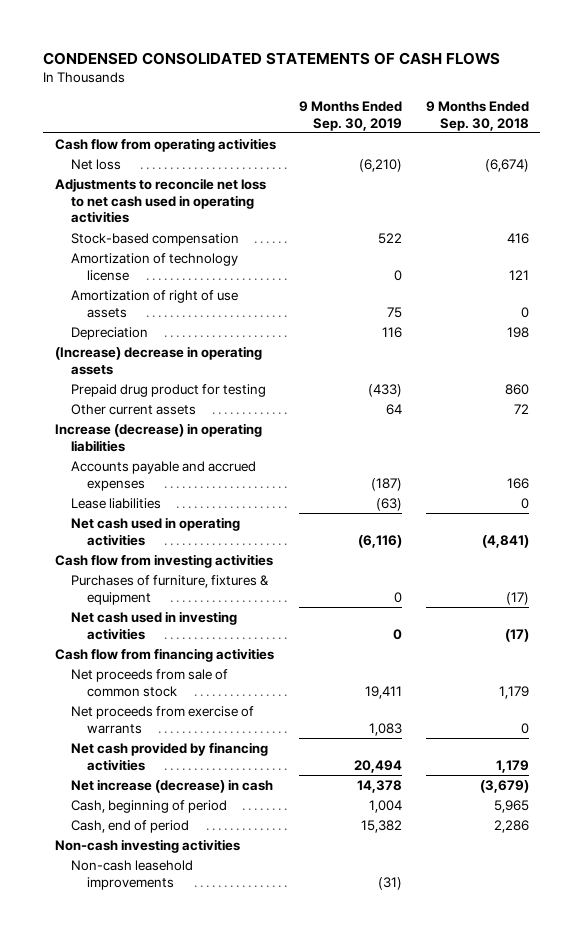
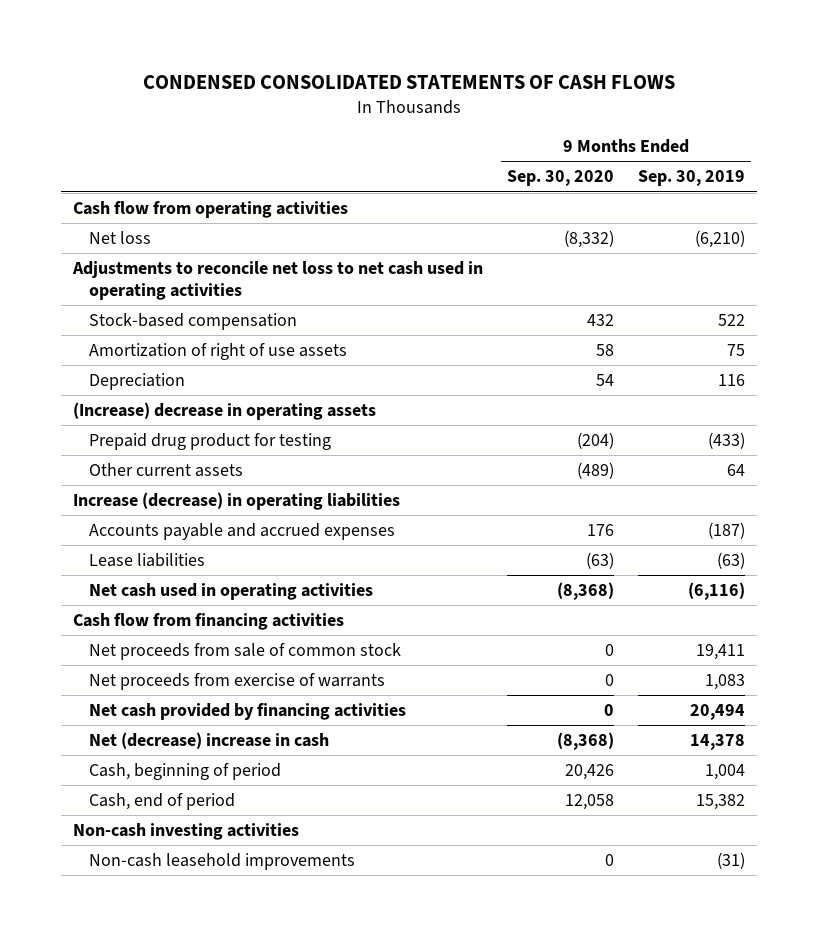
[425,100,529,131] 9 Months Ended Sep. 30, 2018 -> none
none -> [507,170,615,187] Sep. 30, 2020
[70,253,238,281] Amortization of technology license -> none
[54,554,273,569] Cash flow from investing activities -> none
[70,575,269,605] Purchases of furniture, fixtures & equipment -> none
[70,611,237,640] Net cash used in investing activities -> none
[70,779,273,794] Net increase (decrease) in cash -> [89,732,330,750] Net (decrease) increase in cash

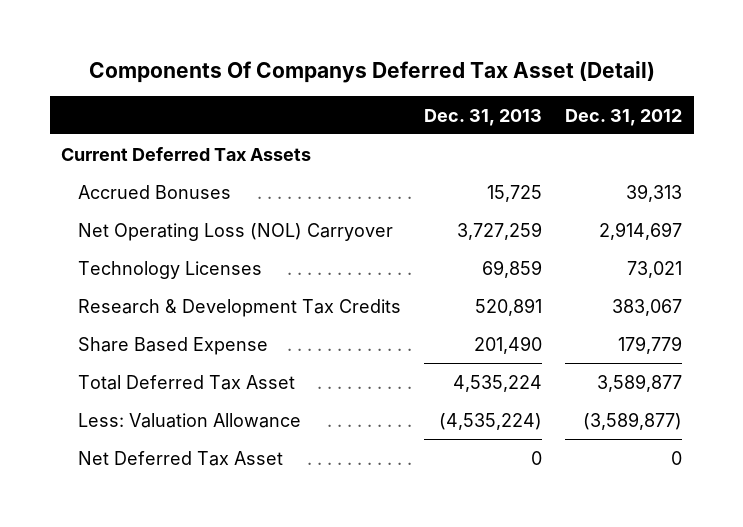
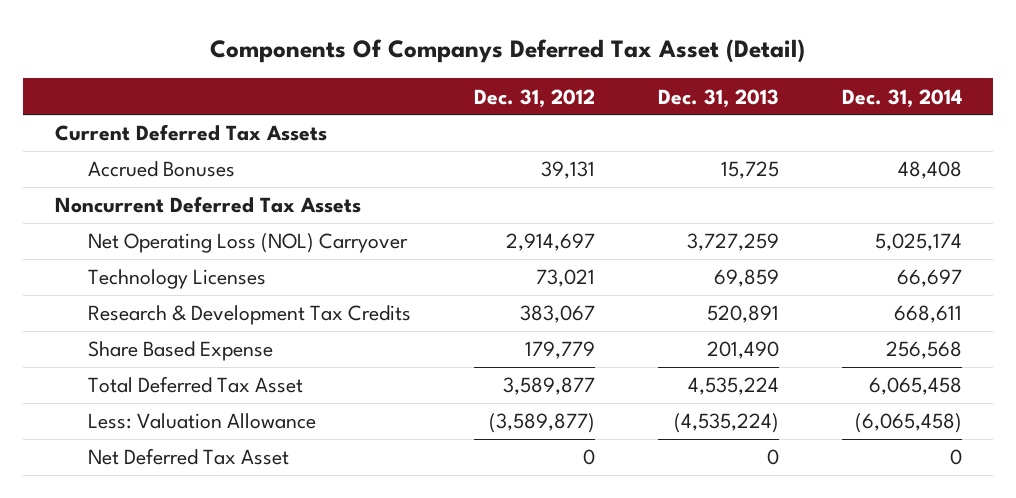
none -> [841,88,962,108] Dec. 31, 2014
[626,183,683,202] 39,313 -> [540,161,595,180] 39,131
none -> [54,196,361,214] Noncurrent Deferred Tax Assets

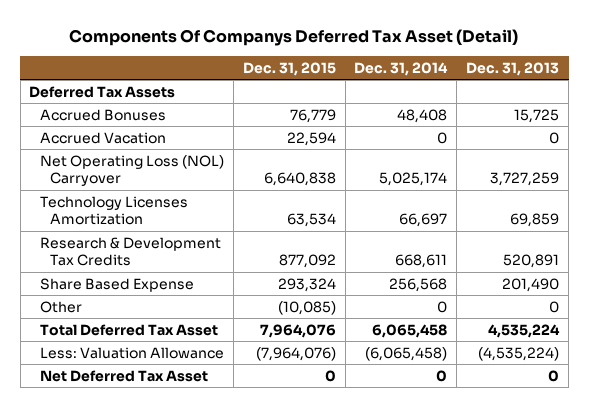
[473,88,595,108] Dec. 31, 2012 -> none
none -> [242,61,336,76] Dec. 31, 2015
[54,124,327,142] Current Deferred Tax Assets -> [29,85,176,98] Deferred Tax Assets
[54,196,361,214] Noncurrent Deferred Tax Assets -> none
none -> [39,131,166,144] Accrued Vacation
[87,269,266,290] Technology Licenses -> [39,195,188,226] Technology Licenses Amortization
none -> [39,300,82,313] Other

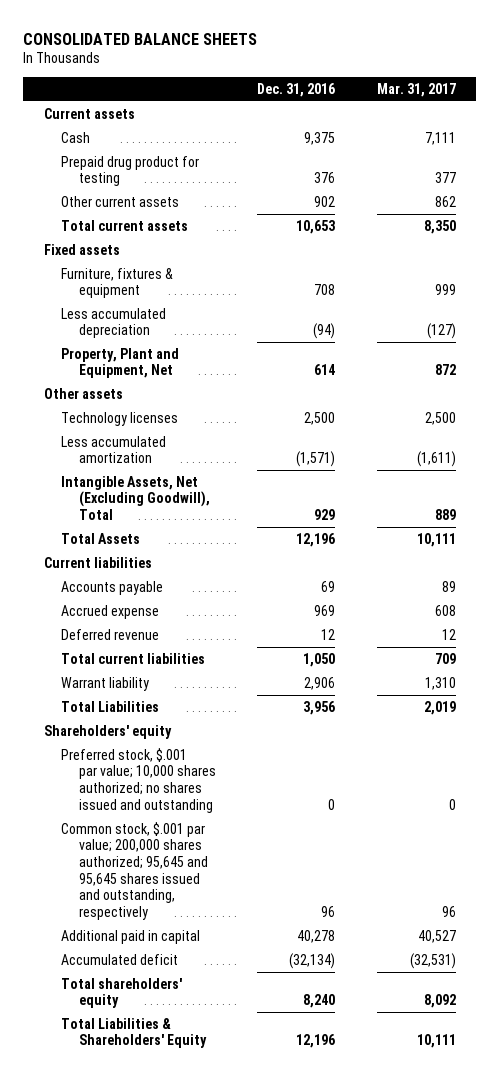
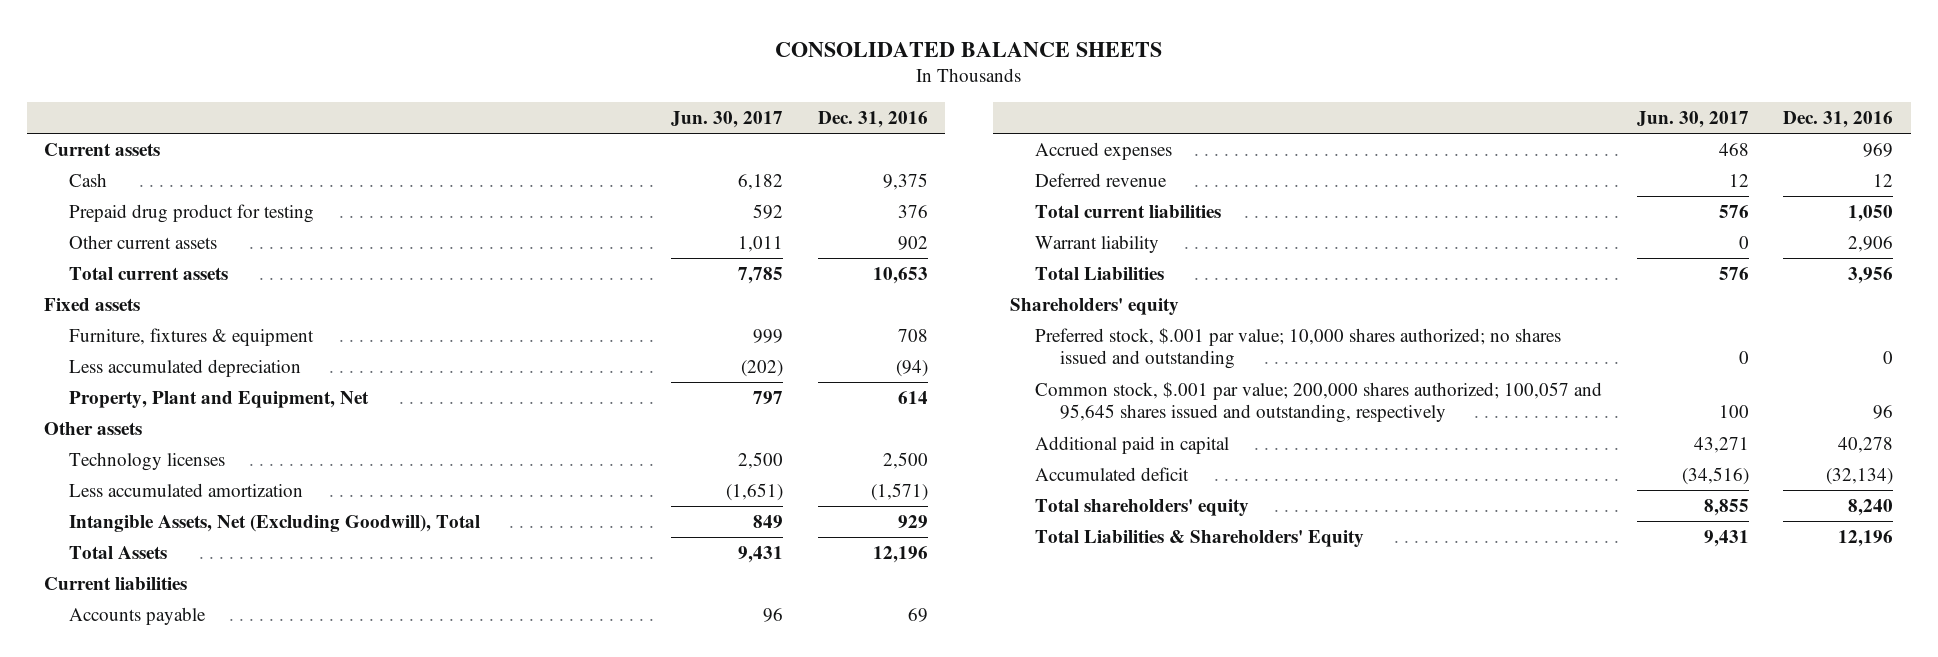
[376,82,456,97] Mar. 31, 2017 -> none
none -> [671,110,784,128] Jun. 30, 2017
[61,604,160,619] Accrued expense -> [1034,142,1172,161] Accrued expenses
[61,821,209,920] Common stock, $.001 par value; 200,000 shares authorized; 95,645 and 95,645 shares issued and outstanding, respectively -> [1034,382,1602,424] Common stock, $.001 par value; 200,000 shares authorized; 100,057 and 95,645 shares issued and outstanding, respectively

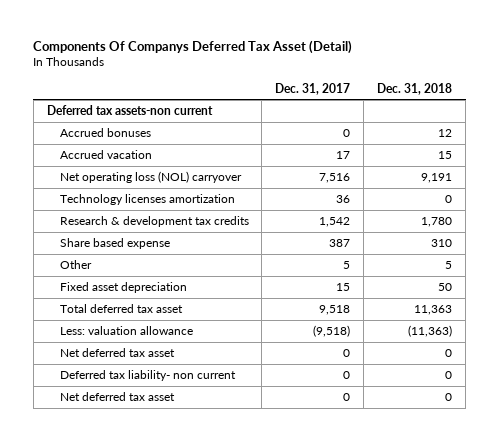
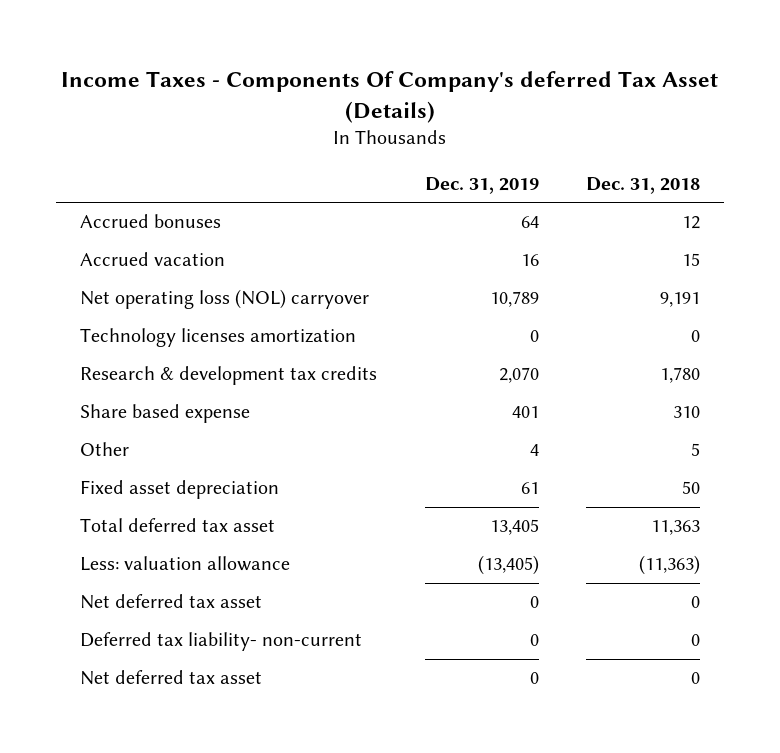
[33,39,353,54] Components Of Companys Deferred Tax Asset (Detail) -> [61,70,719,123] Income Taxes - Components Of Company's deferred Tax Asset (Details)
[275,82,351,95] Dec. 31, 2017 -> none
none -> [424,176,539,194] Dec. 31, 2019
[46,104,213,115] Deferred tax assets-non current -> none
[59,369,236,381] Deferred tax liability- non current -> [80,632,363,652] Deferred tax liability- non-current

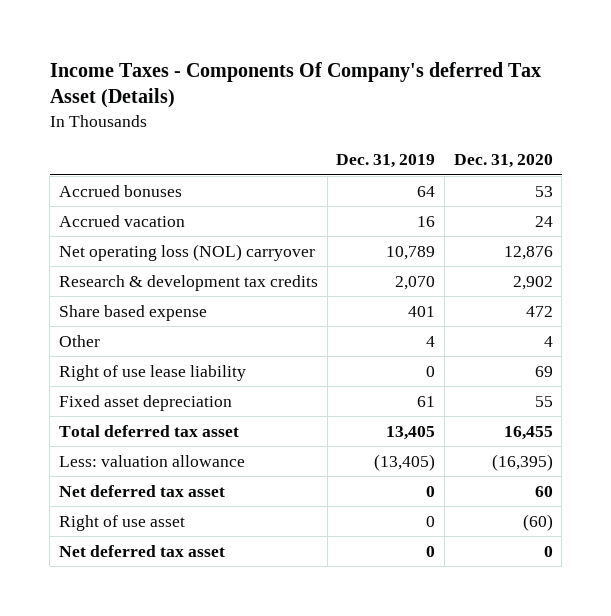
[586,176,701,194] Dec. 31, 2018 -> none
none -> [453,153,553,168] Dec. 31, 2020
[80,328,357,348] Technology licenses amortization -> none
none -> [58,364,246,381] Right of use lease liability
[80,632,363,652] Deferred tax liability- non-current -> none
none -> [58,514,185,531] Right of use asset

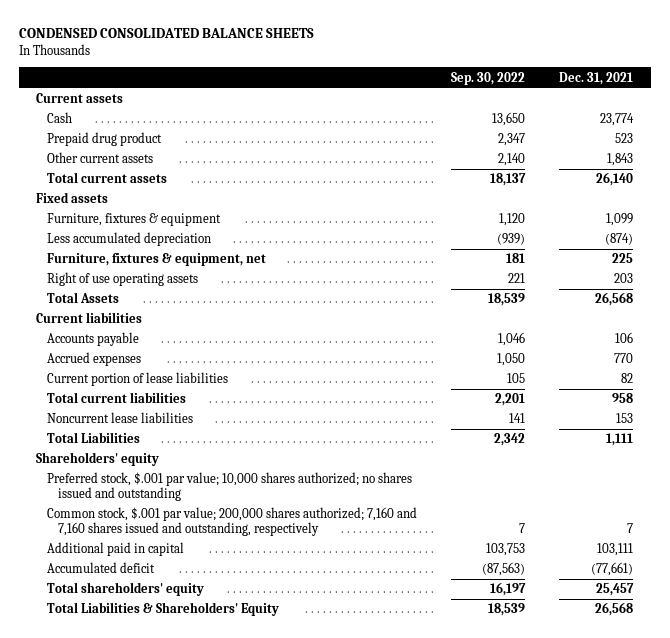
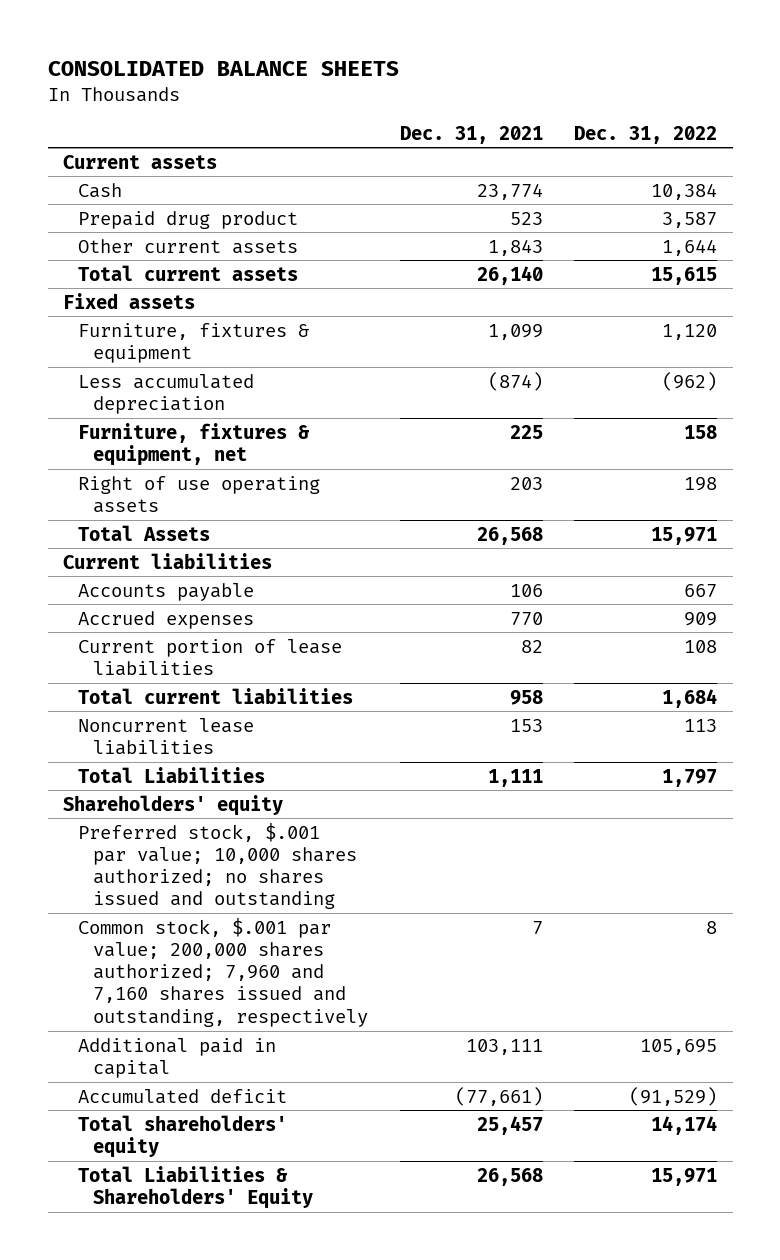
[19,28,315,39] CONDENSED CONSOLIDATED BALANCE SHEETS -> [47,60,399,76] CONSOLIDATED BALANCE SHEETS
[451,71,526,85] Sep. 30, 2022 -> none
none -> [573,125,717,144] Dec. 31, 2022
[46,507,417,537] Common stock, $.001 par value; 200,000 shares authorized; 7,160 and 7,160 shares issued and outstanding, respectively -> [78,917,369,1027] Common stock, $.001 par value; 200,000 shares authorized; 7,960 and 7,160 shares issued and outstanding, respectively

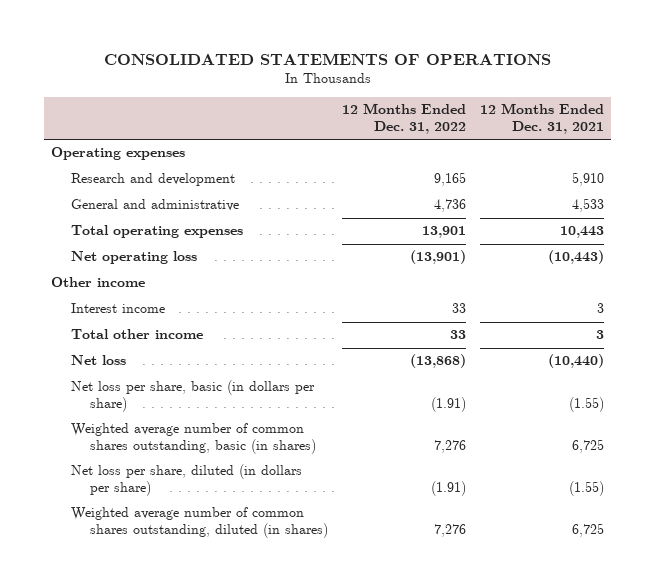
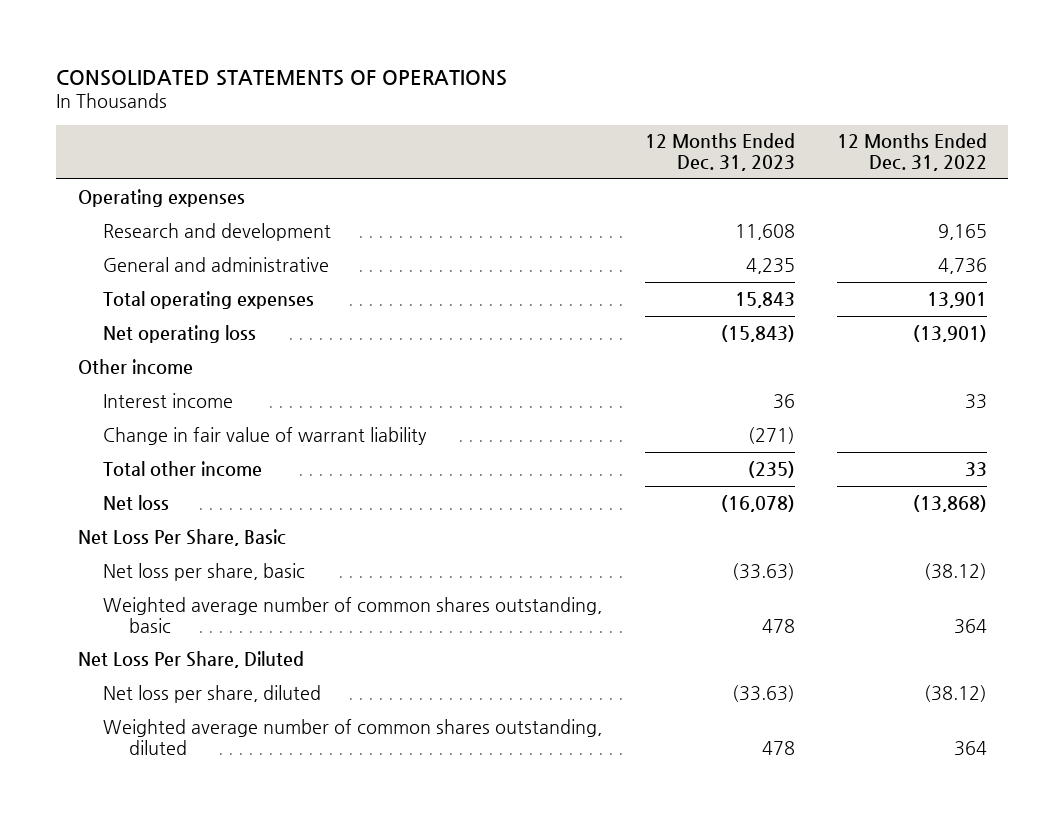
[479,103,604,135] 12 Months Ended Dec. 31, 2021 -> none
none -> [644,133,795,172] 12 Months Ended Dec. 31, 2023
none -> [103,426,428,445] Change in fair value of warrant liability
none -> [77,528,286,546] Net Loss Per Share, Basic
[70,380,315,413] Net loss per share, basic (in dollars per share) -> [103,562,306,581] Net loss per share, basic
[430,397,466,413] (1.91) -> [923,562,987,580] (38.12)
[70,423,316,455] Weighted average number of common shares outstanding, basic (in shares) -> [103,596,603,633] Weighted average number of common shares outstanding, basic
[433,440,466,454] 7,276 -> [953,618,987,634] 364
none -> [77,650,304,668] Net Loss Per Share, Diluted
[70,464,302,497] Net loss per share, diluted (in dollars per share) -> [103,684,322,703] Net loss per share, diluted
[430,481,466,497] (1.91) -> [923,684,987,702] (38.12)
[70,507,328,539] Weighted average number of common shares outstanding, diluted (in shares) -> [103,718,603,755] Weighted average number of common shares outstanding, diluted
[433,524,466,538] 7,276 -> [953,740,987,756] 364

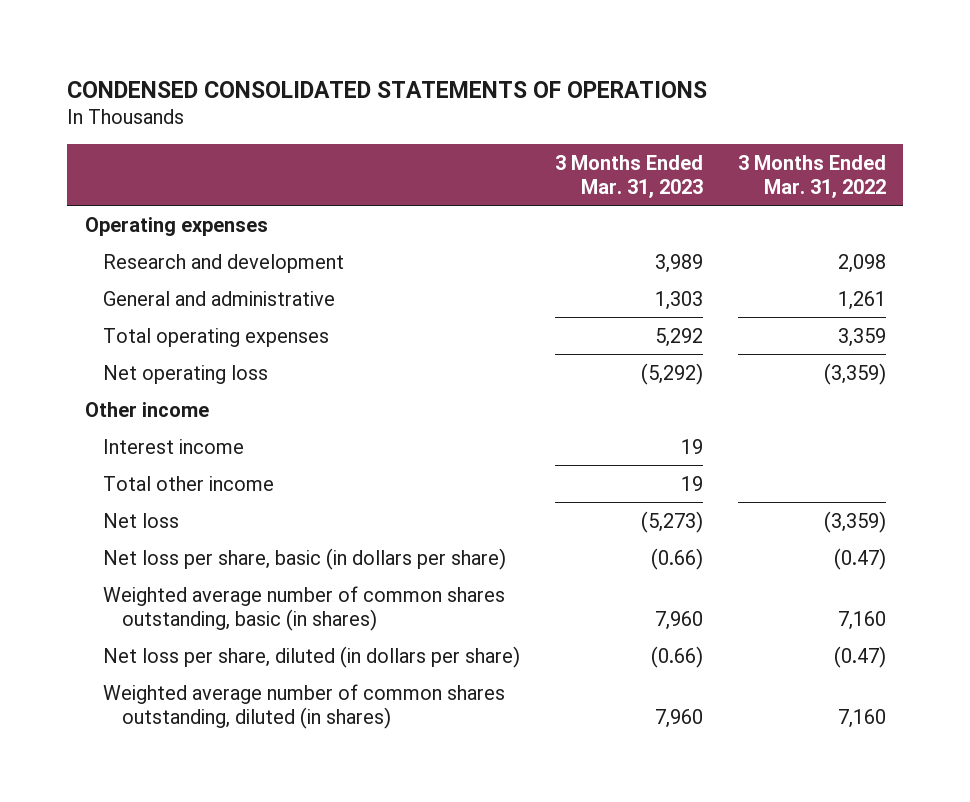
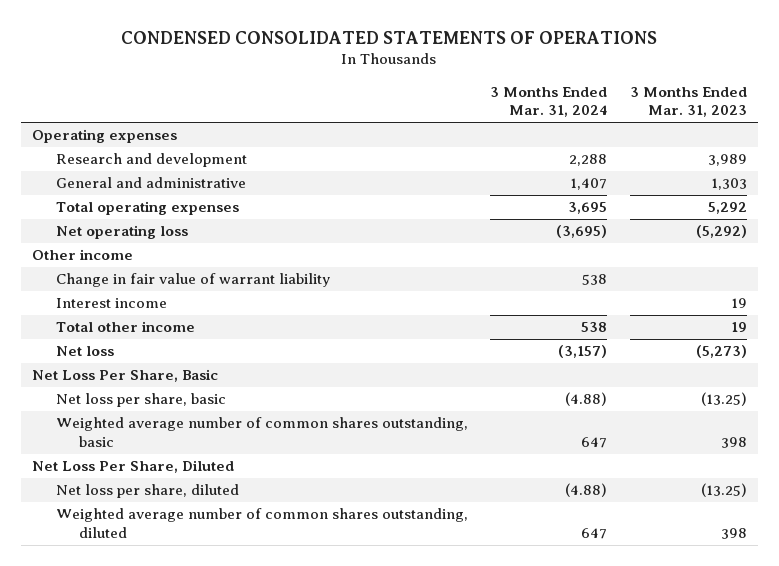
[737,154,886,198] 3 Months Ended Mar. 31, 2022 -> none
none -> [490,86,608,118] 3 Months Ended Mar. 31, 2024
none -> [55,273,330,288] Change in fair value of warrant liability
none -> [32,369,219,383] Net Loss Per Share, Basic
[103,547,507,570] Net loss per share, basic (in dollars per share) -> [55,393,226,408] Net loss per share, basic
[651,547,704,570] (0.66) -> [700,392,747,407] (13.25)
[103,585,506,631] Weighted average number of common shares outstanding, basic (in shares) -> [55,417,468,448] Weighted average number of common shares outstanding, basic
[655,610,704,630] 7,960 -> [720,437,747,449] 398
none -> [32,460,235,474] Net Loss Per Share, Diluted
[103,645,521,668] Net loss per share, diluted (in dollars per share) -> [55,484,239,499] Net loss per share, diluted
[651,645,704,668] (0.66) -> [700,483,747,498] (13.25)
[103,683,506,729] Weighted average number of common shares outstanding, diluted (in shares) -> [55,508,468,539] Weighted average number of common shares outstanding, diluted
[655,708,704,728] 7,960 -> [720,528,747,540] 398

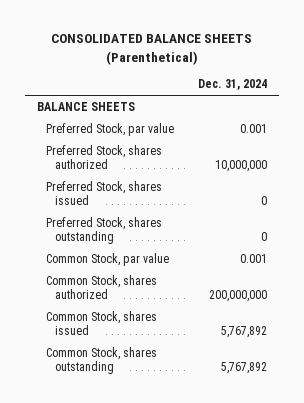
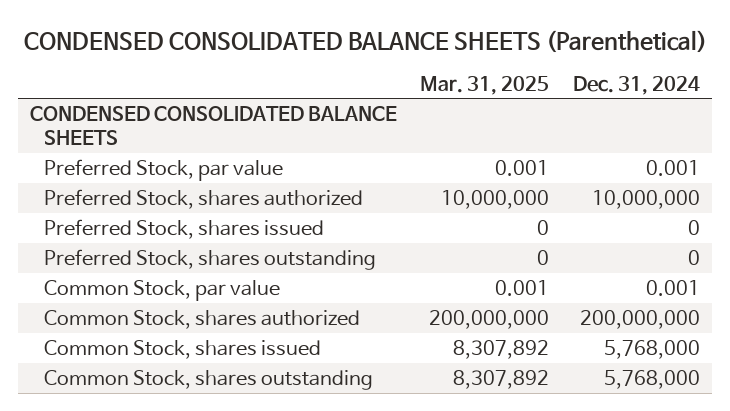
[50,34,252,65] CONSOLIDATED BALANCE SHEETS (Parenthetical) -> [23,29,707,53] CONDENSED CONSOLIDATED BALANCE SHEETS (Parenthetical)
none -> [420,75,550,95] Mar. 31, 2025
[36,102,135,112] BALANCE SHEETS -> [29,106,397,145] CONDENSED CONSOLIDATED BALANCE SHEETS
[220,326,267,339] 5,767,892 -> [604,340,701,360] 5,768,000
[220,362,267,375] 5,767,892 -> [604,370,701,390] 5,768,000

